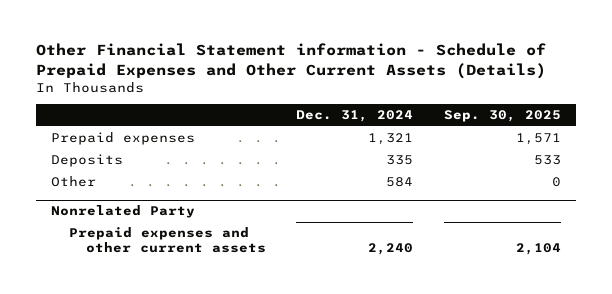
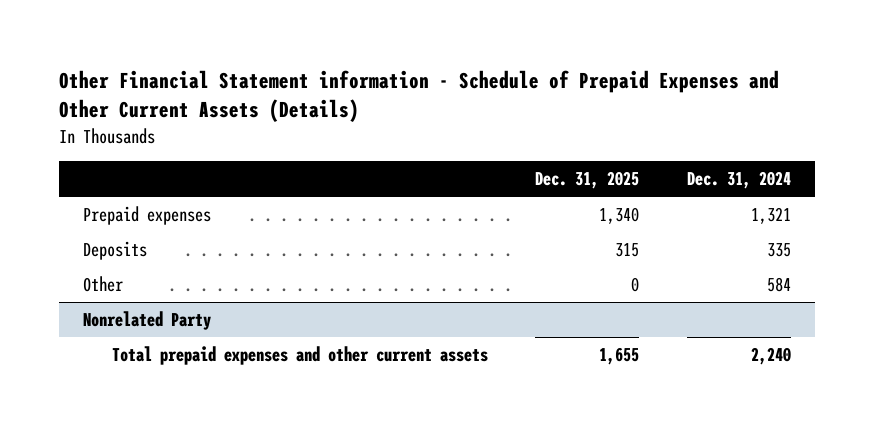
[443,110,561,123] Sep. 30, 2025 -> none
none -> [535,171,640,190] Dec. 31, 2025
[68,227,266,253] Prepaid expenses and other current assets -> [111,345,488,365] Total prepaid expenses and other current assets

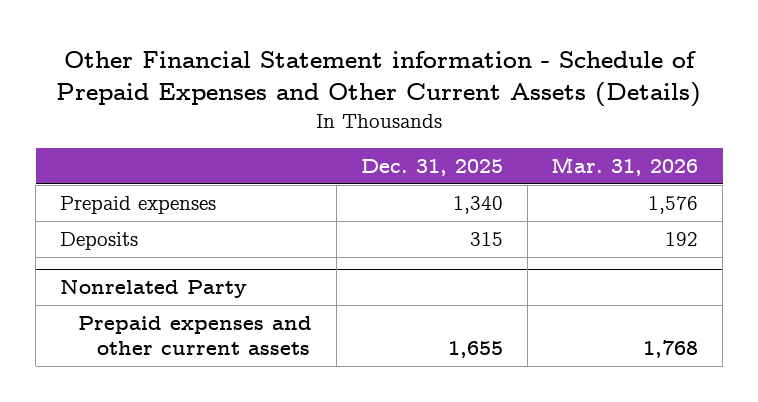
[687,171,792,190] Dec. 31, 2024 -> none
none -> [551,157,699,177] Mar. 31, 2026
[83,275,124,292] Other -> none
[111,345,488,365] Total prepaid expenses and other current assets -> [78,315,313,356] Prepaid expenses and other current assets

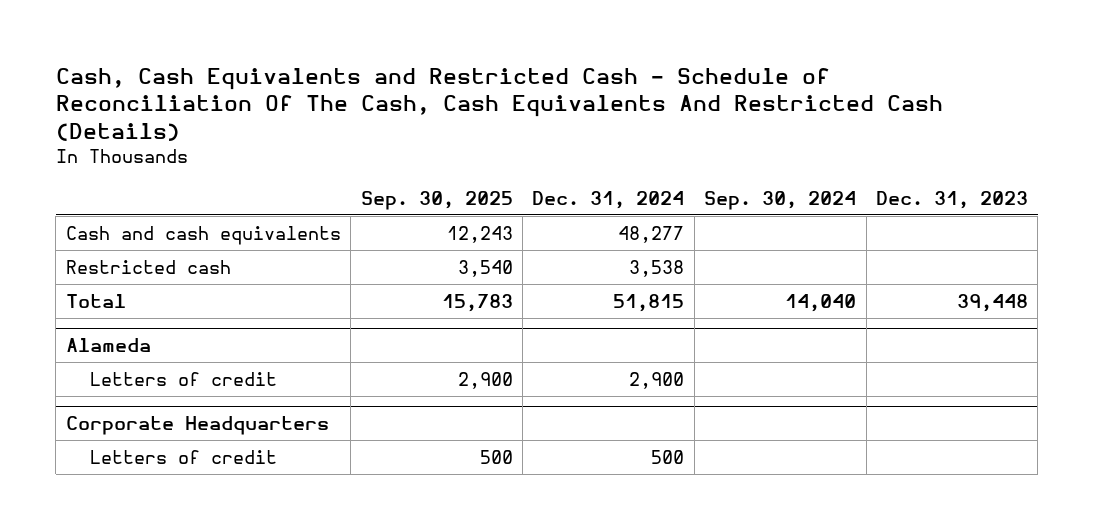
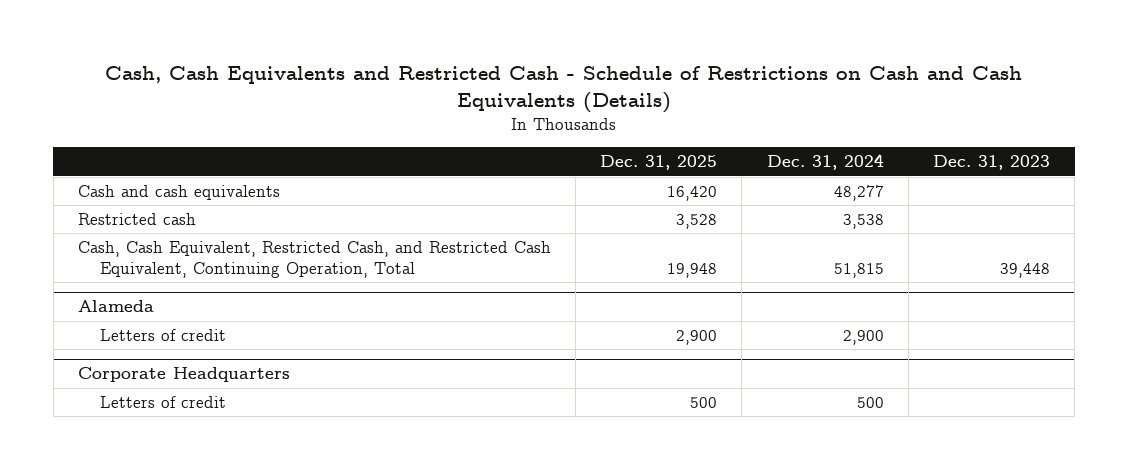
[55,67,943,142] Cash, Cash Equivalents and Restricted Cash - Schedule of Reconciliation Of The Cash, Cash Equivalents And Restricted Cash (Details) -> [104,66,1022,113] Cash, Cash Equivalents and Restricted Cash - Schedule of Restrictions on Cash and Cash Equivalents (Details)
[360,190,513,210] Sep. 30, 2025 -> none
[704,190,857,210] Sep. 30, 2024 -> none
none -> [600,155,718,171] Dec. 31, 2025
[65,293,126,308] Total -> [78,241,552,278] Cash, Cash Equivalent, Restricted Cash, and Restricted Cash Equivalent, Continuing Operation, Total

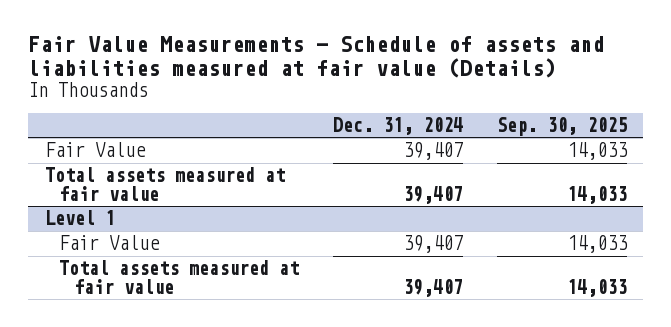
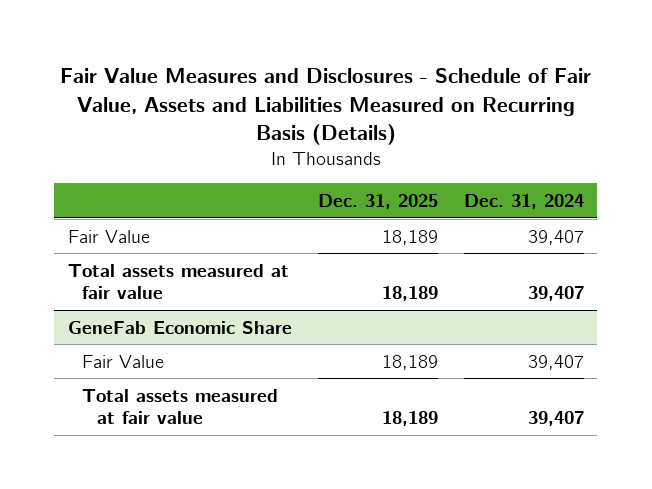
[27,36,604,79] Fair Value Measurements - Schedule of assets and liabilities measured at fair value (Details) -> [59,68,591,146] Fair Value Measures and Disclosures - Schedule of Fair Value, Assets and Liabilities Measured on Recurring Basis (Details)
[496,117,627,137] Sep. 30, 2025 -> none
none -> [317,193,438,209] Dec. 31, 2025
[44,210,115,226] Level 1 -> [67,320,292,334] GeneFab Economic Share

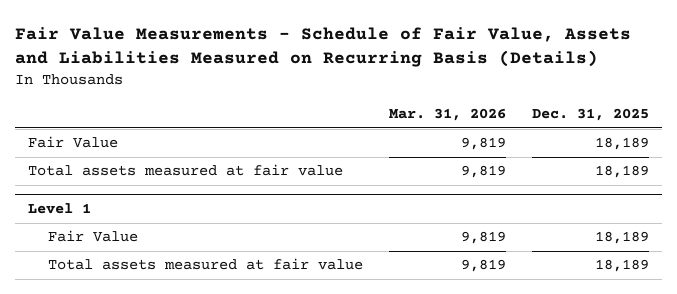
[59,68,591,146] Fair Value Measures and Disclosures - Schedule of Fair Value, Assets and Liabilities Measured on Recurring Basis (Details) -> [15,27,632,68] Fair Value Measurements - Schedule of Fair Value, Assets and Liabilities Measured on Recurring Basis (Details)
[464,193,585,209] Dec. 31, 2024 -> none
none -> [389,108,507,122] Mar. 31, 2026
[67,320,292,334] GeneFab Economic Share -> [27,203,91,215] Level 1

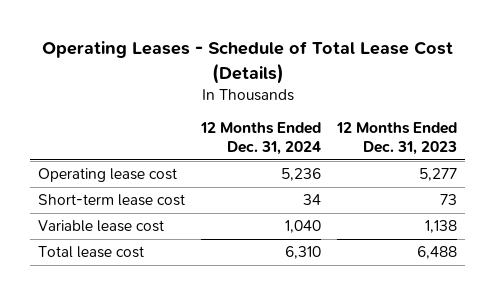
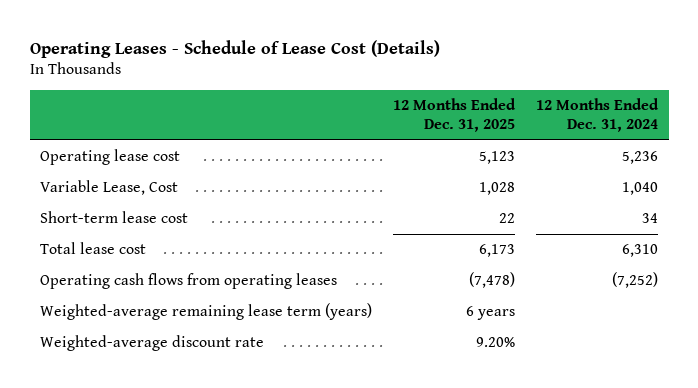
[41,41,453,84] Operating Leases - Schedule of Total Lease Cost (Details) -> [29,39,440,58] Operating Leases - Schedule of Lease Cost (Details)
[335,122,457,156] 12 Months Ended Dec. 31, 2023 -> none
none -> [393,97,517,132] 12 Months Ended Dec. 31, 2025
none -> [40,180,179,196] Variable Lease, Cost
[38,220,165,233] Variable lease cost -> none
none -> [40,273,338,290] Operating cash flows from operating leases
none -> [40,303,373,321] Weighted-average remaining lease term (years)
none -> [40,335,265,352] Weighted-average discount rate

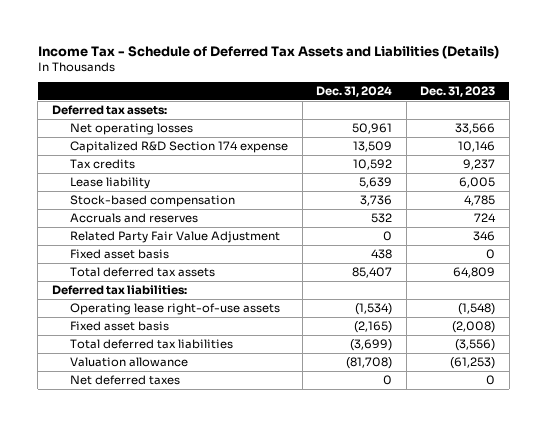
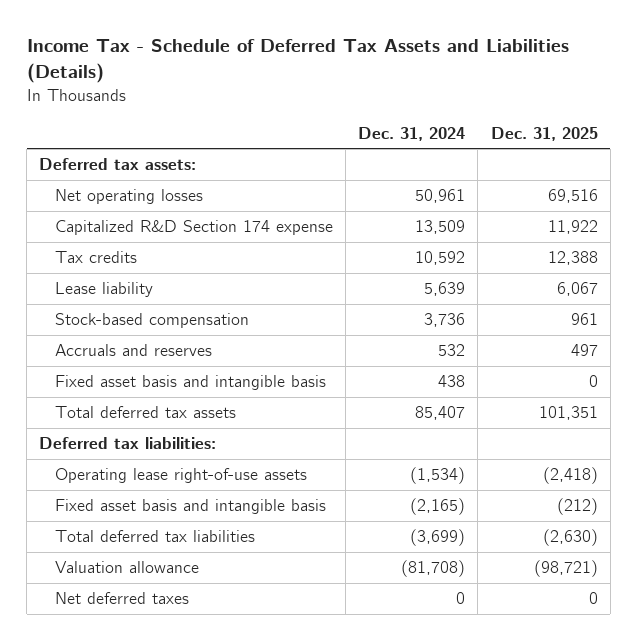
[420,86,496,98] Dec. 31, 2023 -> none
none -> [490,126,598,141] Dec. 31, 2025
[69,230,280,243] Related Party Fair Value Adjustment -> none
[69,248,169,259] Fixed asset basis -> [54,375,326,391] Fixed asset basis and intangible basis
[69,320,169,331] Fixed asset basis -> [54,499,326,515] Fixed asset basis and intangible basis

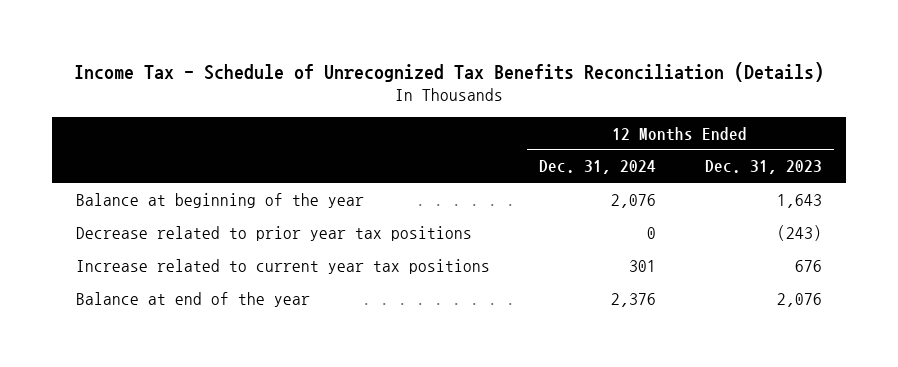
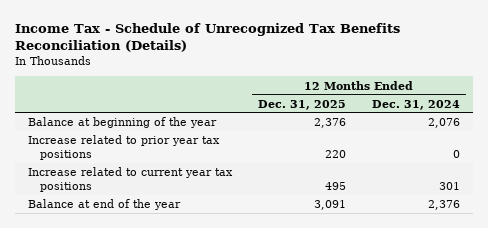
[704,160,822,175] Dec. 31, 2023 -> none
none -> [258,99,347,110] Dec. 31, 2025
[76,225,473,241] Decrease related to prior year tax positions -> [28,135,221,160] Increase related to prior year tax positions

